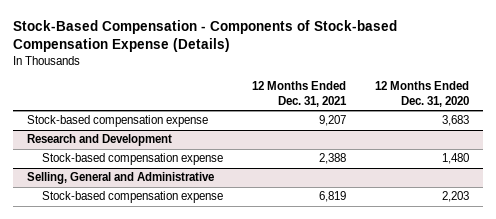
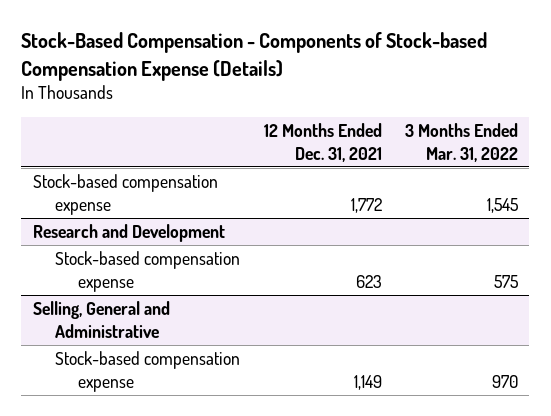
[374,81,469,108] 12 Months Ended Dec. 31, 2020 -> none
none -> [404,122,518,162] 3 Months Ended Mar. 31, 2022
[318,115,346,127] 9,207 -> [350,197,382,213] 1,772
[318,153,346,165] 2,388 -> [355,274,382,288] 623
[318,191,346,203] 6,819 -> [353,374,382,390] 1,149

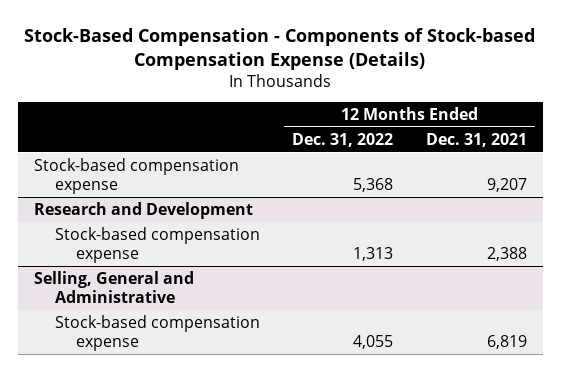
[404,122,518,162] 3 Months Ended Mar. 31, 2022 -> none
none -> [292,132,394,147] Dec. 31, 2022
[350,197,382,213] 1,772 -> [486,177,527,192] 9,207
[355,274,382,288] 623 -> [486,246,527,261] 2,388
[353,374,382,390] 1,149 -> [486,334,527,349] 6,819

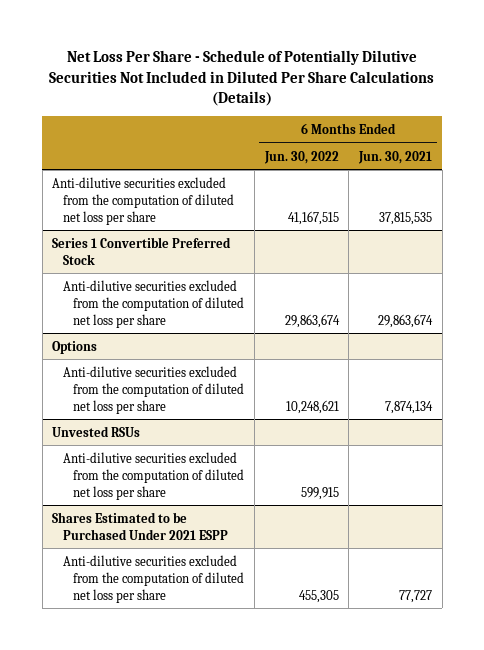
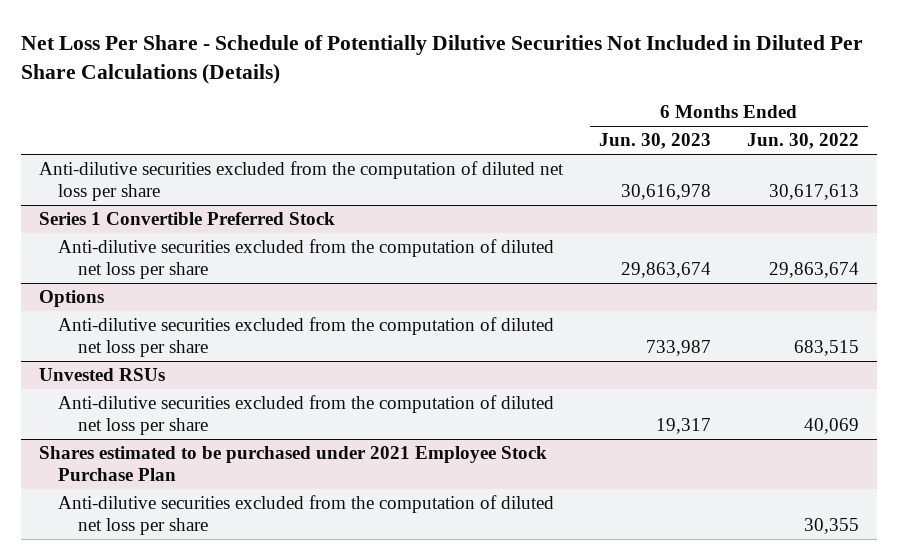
[358,150,433,164] Jun. 30, 2021 -> none
none -> [599,133,712,150] Jun. 30, 2023
[287,210,339,225] 41,167,515 -> [769,184,860,201] 30,617,613
[285,399,339,414] 10,248,621 -> [794,340,860,357] 683,515
[300,486,339,500] 599,915 -> [804,418,860,435] 40,069
[52,511,228,540] Shares Estimated to be Purchased Under 2021 ESPP -> [38,446,547,482] Shares estimated to be purchased under 2021 Employee Stock Purchase Plan
[298,589,339,603] 455,305 -> [804,518,860,535] 30,355

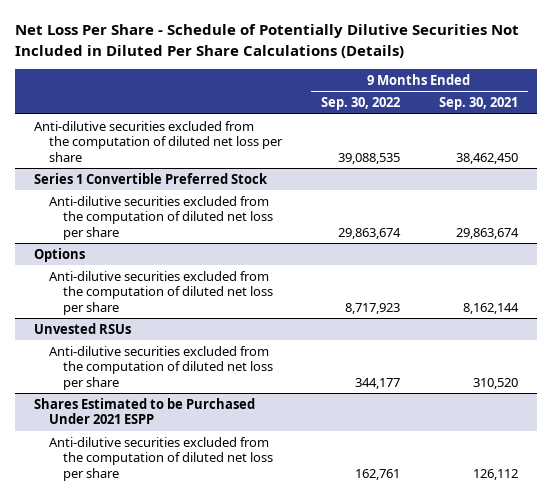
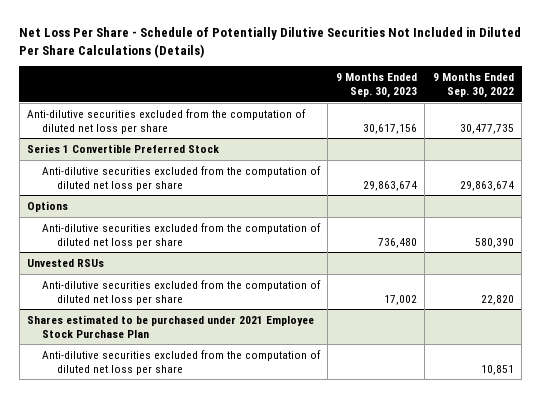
[438,97,518,111] Sep. 30, 2021 -> none
none -> [335,73,417,98] 9 Months Ended Sep. 30, 2023
[337,152,400,164] 39,088,535 -> [459,123,514,134] 30,477,735
[344,302,400,314] 8,717,923 -> [474,237,514,248] 580,390
[354,377,400,389] 344,177 -> [480,294,514,305] 22,820
[34,397,256,425] Shares Estimated to be Purchased Under 2021 ESPP -> [27,314,315,338] Shares estimated to be purchased under 2021 Employee Stock Purchase Plan
[354,468,400,480] 162,761 -> [480,364,514,375] 10,851

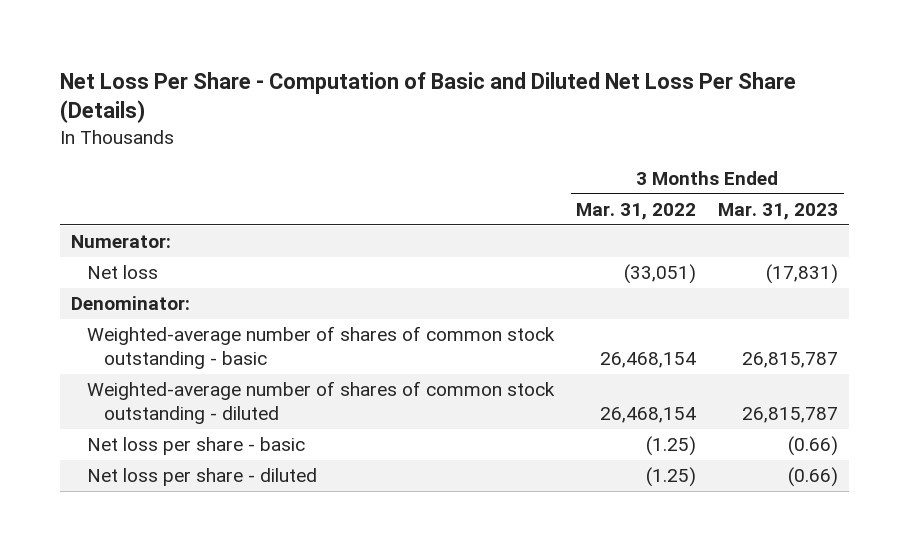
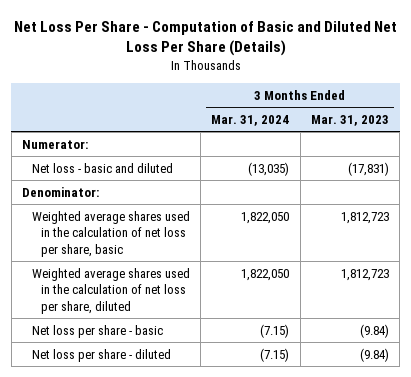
[576,202,697,220] Mar. 31, 2022 -> none
none -> [211,114,290,126] Mar. 31, 2024
[87,265,159,280] Net loss -> [31,162,173,173] Net loss - basic and diluted
[87,326,556,370] Weighted-average number of shares of common stock outstanding - basic -> [31,210,190,257] Weighted average shares used in the calculation of net loss per share, basic
[742,352,839,369] 26,815,787 -> [340,211,389,224] 1,812,723
[87,381,556,425] Weighted-average number of shares of common stock outstanding - diluted -> [31,267,190,314] Weighted average shares used in the calculation of net loss per share, diluted
[742,407,839,424] 26,815,787 -> [340,268,389,281] 1,812,723
[788,436,839,457] (0.66) -> [359,323,389,338] (9.84)
[788,467,839,488] (0.66) -> [359,347,389,362] (9.84)

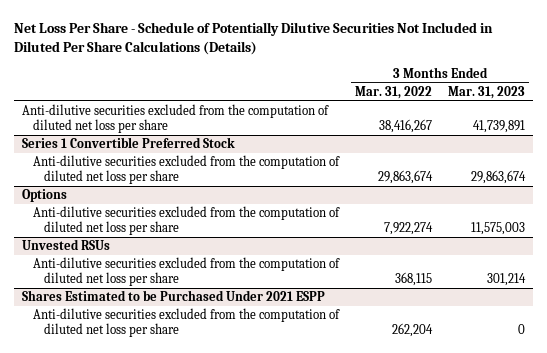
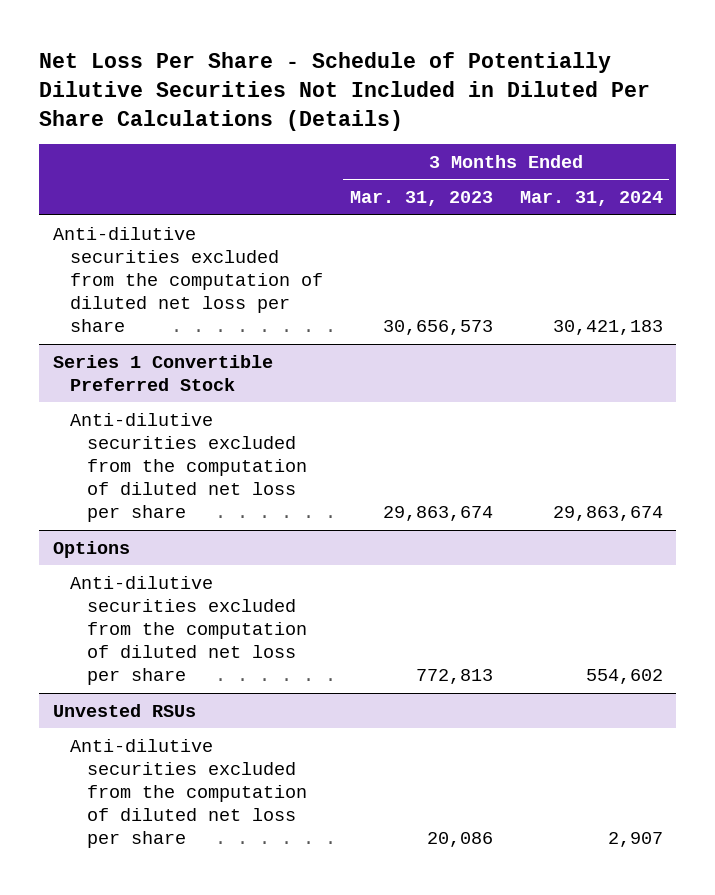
[354,85,432,99] Mar. 31, 2022 -> none
none -> [519,191,663,207] Mar. 31, 2024
[472,119,525,133] 41,739,891 -> [382,320,493,336] 30,656,573
[470,221,525,235] 11,575,003 -> [415,669,493,685] 772,813
[21,290,325,302] Shares Estimated to be Purchased Under 2021 ESPP -> none
[33,308,341,337] Anti-dilutive securities excluded from the computation of diluted net loss per share -> none
[486,272,526,286] 301,214 -> [426,832,493,848] 20,086

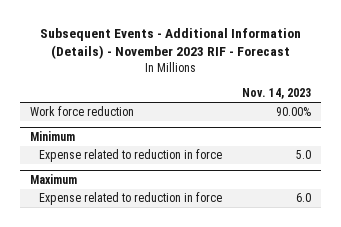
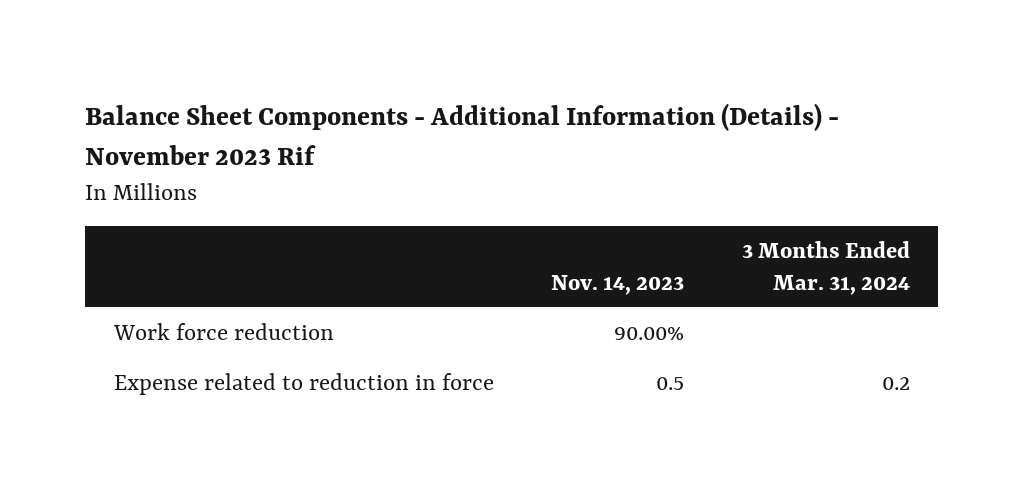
[39,28,301,60] Subsequent Events - Additional Information (Details) - November 2023 RIF - Forecast -> [84,102,839,165] Balance Sheet Components - Additional Information (Details) - November 2023 Rif
none -> [741,240,910,295] 3 Months Ended Mar. 31, 2024
[30,131,76,142] Minimum -> none
[30,174,78,185] Maximum -> none
[38,192,222,206] Expense related to reduction in force -> none
[296,150,312,160] 5.0 -> [656,377,685,391] 0.5

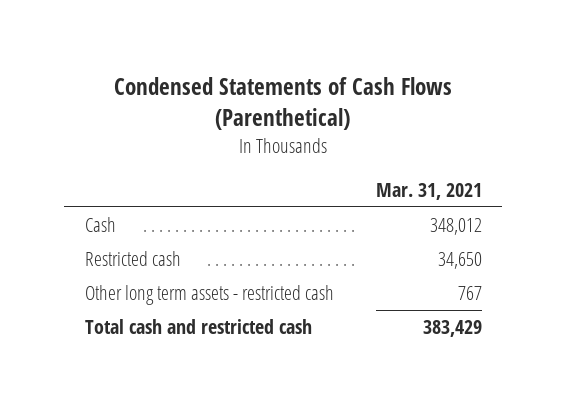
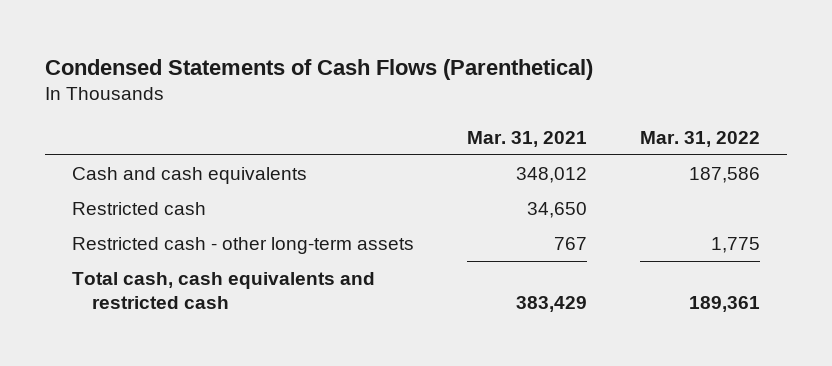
none -> [640,130,761,147] Mar. 31, 2022
[85,217,117,233] Cash -> [71,167,307,185] Cash and cash equivalents
[85,285,335,306] Other long term assets - restricted cash -> [71,237,414,255] Restricted cash - other long-term assets
[85,319,313,335] Total cash and restricted cash -> [71,272,375,310] Total cash, cash equivalents and restricted cash

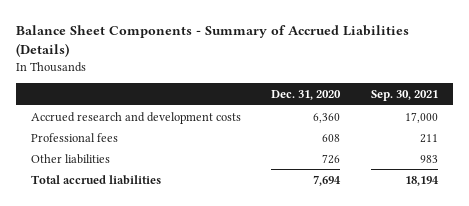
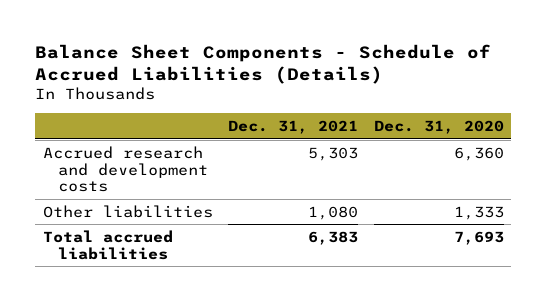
[16,25,410,58] Balance Sheet Components - Summary of Accrued Liabilities (Details) -> [35,43,492,84] Balance Sheet Components - Schedule of Accrued Liabilities (Details)
[370,90,438,102] Sep. 30, 2021 -> none
none -> [228,120,359,135] Dec. 31, 2021
[31,132,119,142] Professional fees -> none
[322,153,341,164] 726 -> [453,205,504,220] 1,333
[313,174,342,186] 7,694 -> [453,230,504,245] 7,693

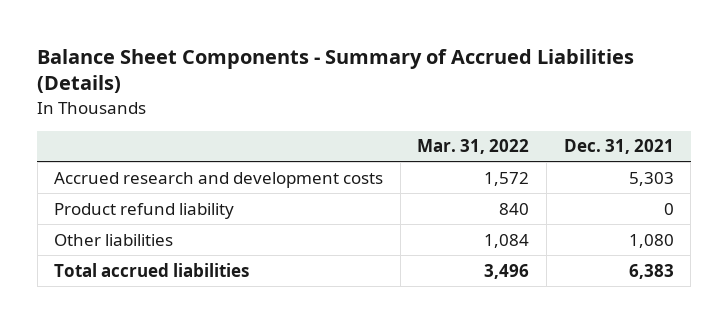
[35,43,492,84] Balance Sheet Components - Schedule of Accrued Liabilities (Details) -> [37,48,635,94] Balance Sheet Components - Summary of Accrued Liabilities (Details)
[373,120,504,135] Dec. 31, 2020 -> none
none -> [417,139,530,155] Mar. 31, 2022
none -> [54,202,235,219] Product refund liability

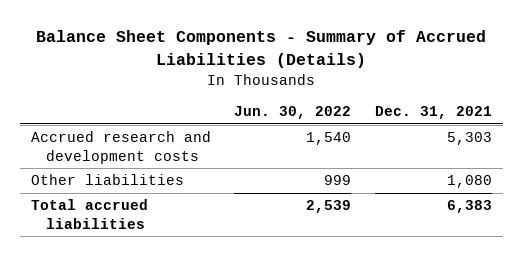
[417,139,530,155] Mar. 31, 2022 -> none
none -> [234,106,352,120] Jun. 30, 2022
[54,202,235,219] Product refund liability -> none

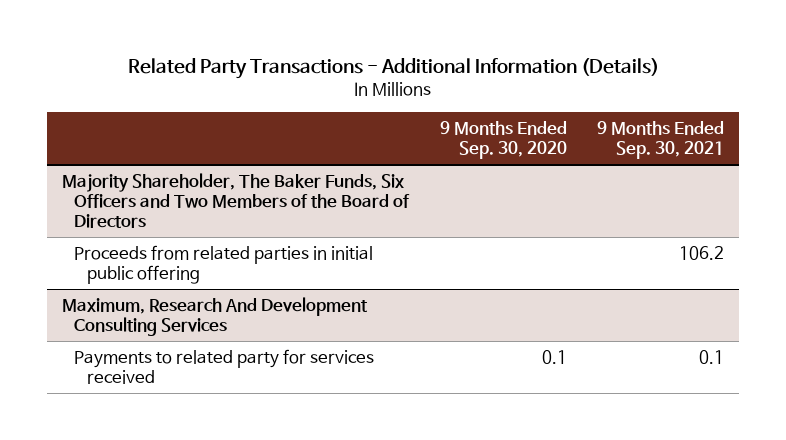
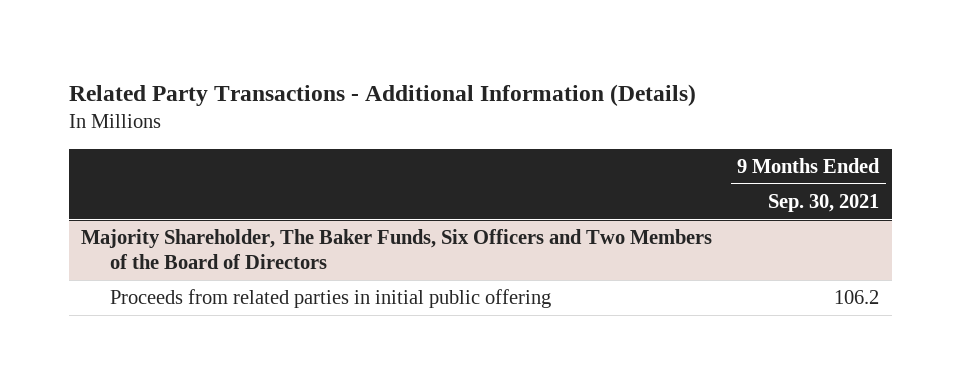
[439,121,567,159] 9 Months Ended Sep. 30, 2020 -> none
[62,297,369,336] Maximum, Research And Development Consulting Services -> none
[74,349,375,384] Payments to related party for services received -> none

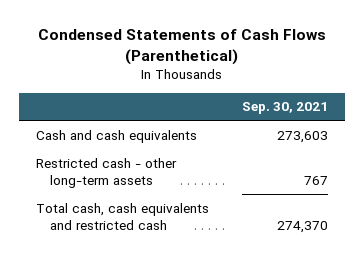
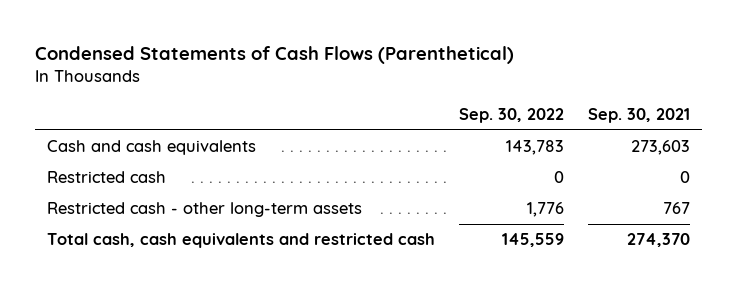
none -> [458,107,564,123] Sep. 30, 2022
none -> [46,171,166,184] Restricted cash

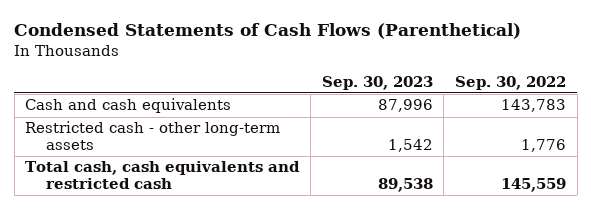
[587,107,690,123] Sep. 30, 2021 -> none
none -> [321,75,433,90] Sep. 30, 2023
[46,171,166,184] Restricted cash -> none

